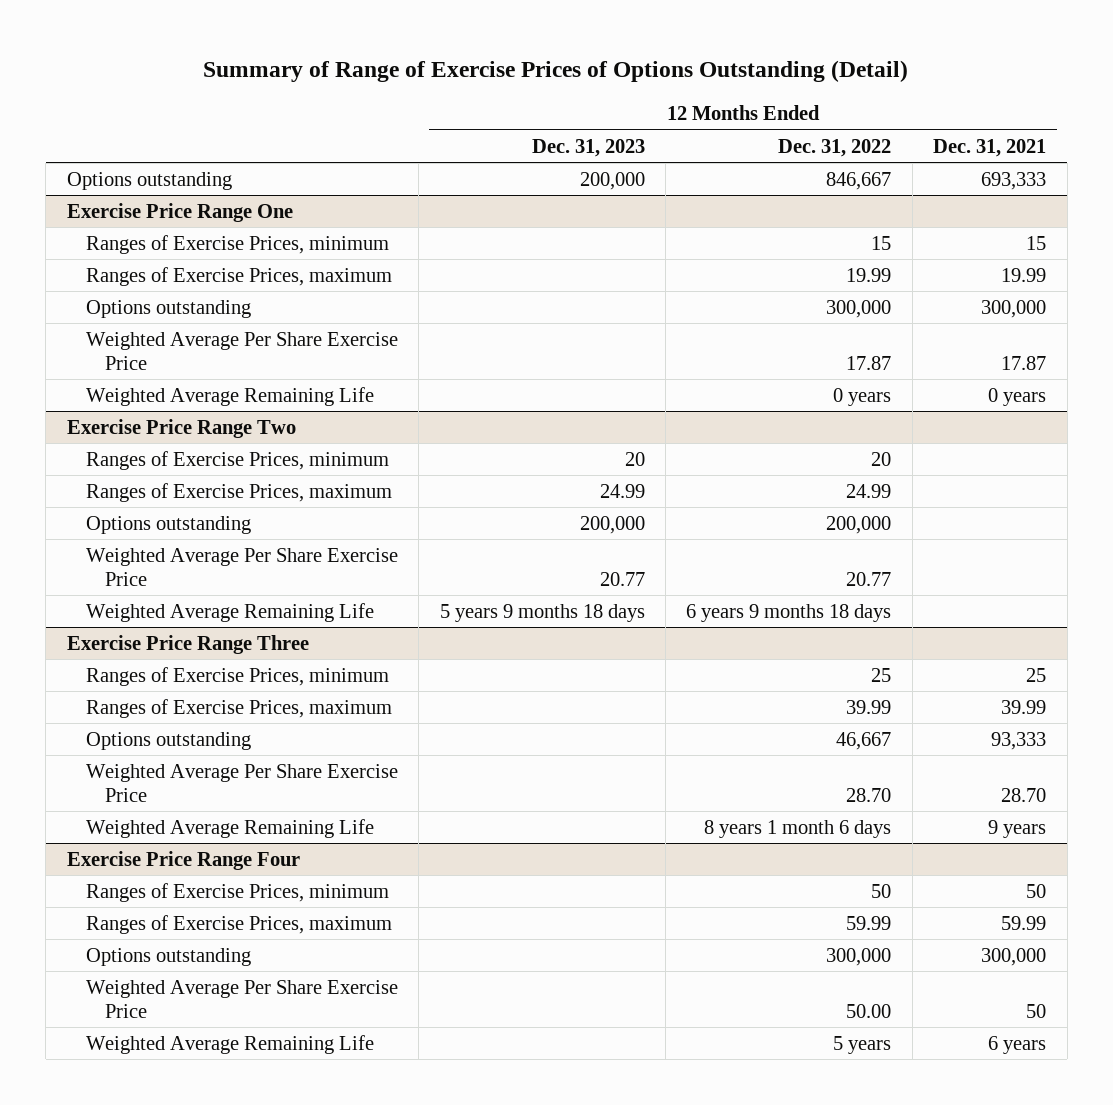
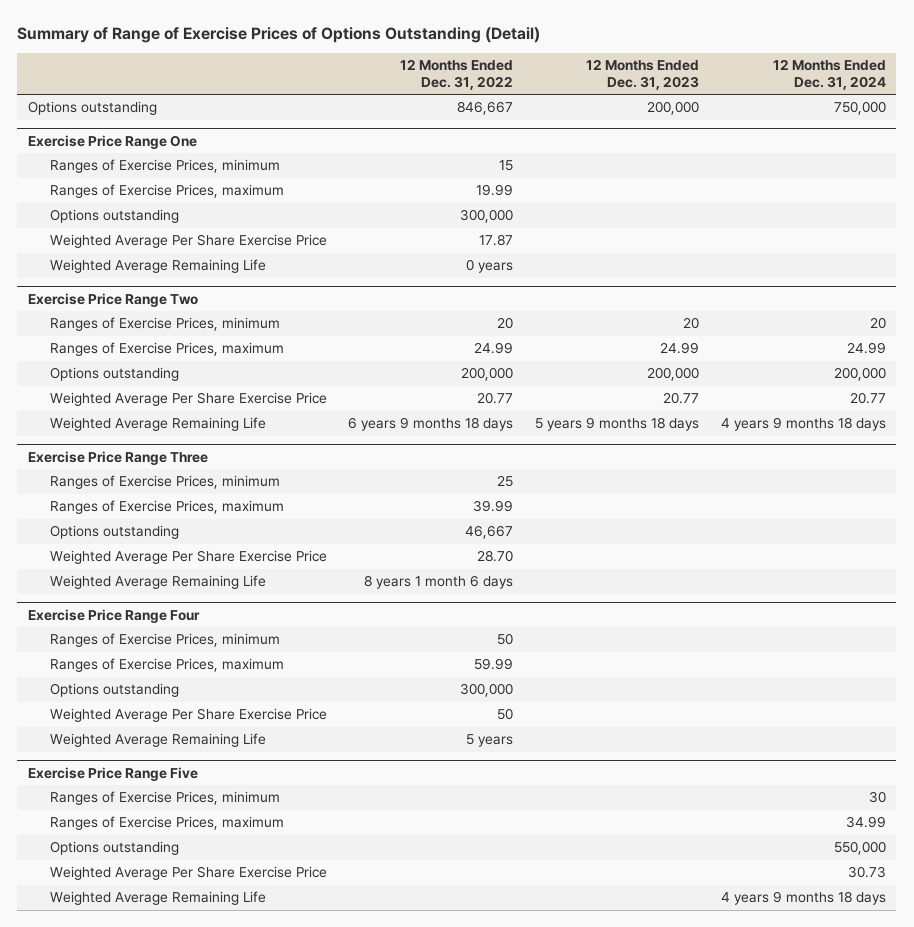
[933,138,1047,157] Dec. 31, 2021 -> none
none -> [772,58,886,90] 12 Months Ended Dec. 31, 2024
[846,1003,892,1018] 50.00 -> [497,708,514,721] 50
none -> [28,766,199,781] Exercise Price Range Five
none -> [49,791,280,806] Ranges of Exercise Prices, minimum
none -> [49,816,284,831] Ranges of Exercise Prices, maximum
none -> [49,841,179,856] Options outstanding
none -> [49,866,327,881] Weighted Average Per Share Exercise Price
none -> [49,891,266,906] Weighted Average Remaining Life

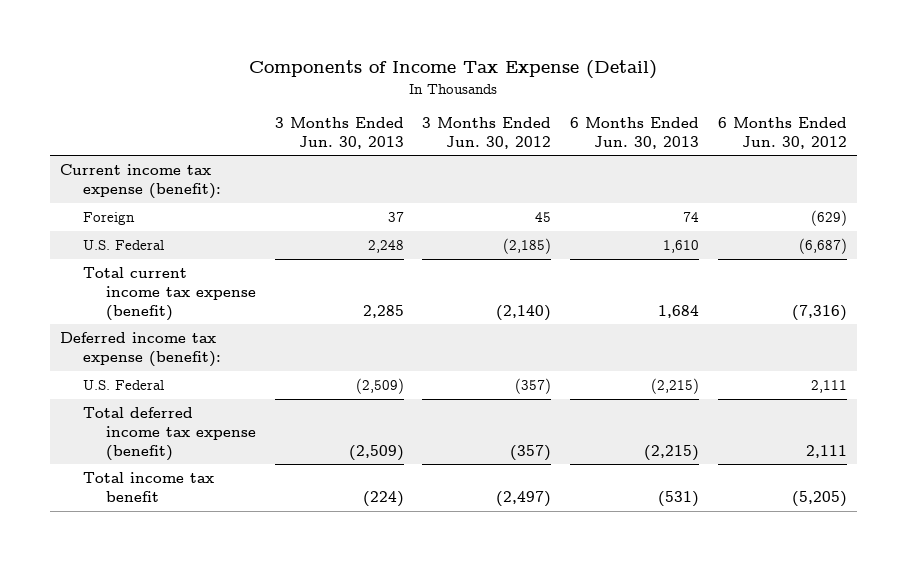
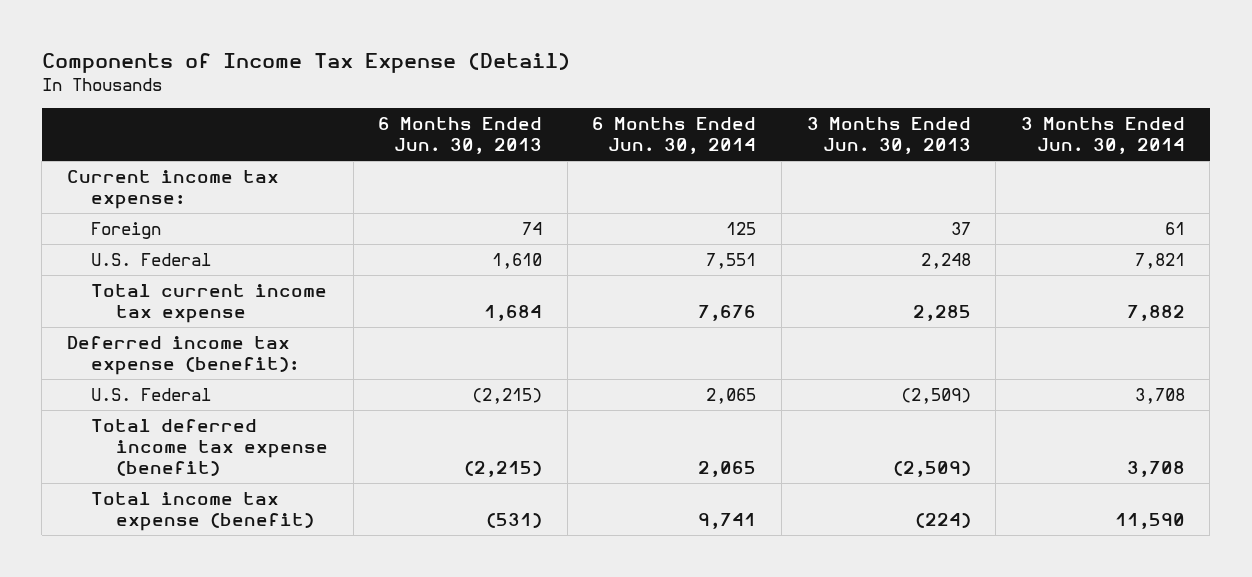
[422,116,552,149] 3 Months Ended Jun. 30, 2012 -> none
[718,116,848,149] 6 Months Ended Jun. 30, 2012 -> none
none -> [592,117,757,155] 6 Months Ended Jun. 30, 2014
none -> [1020,117,1185,155] 3 Months Ended Jun. 30, 2014
[59,164,221,199] Current income tax expense (benefit): -> [66,170,279,210] Current income tax expense:
[82,267,256,321] Total current income tax expense (benefit) -> [91,284,328,324] Total current income tax expense
[82,472,214,502] Total income tax benefit -> [91,492,315,532] Total income tax expense (benefit)

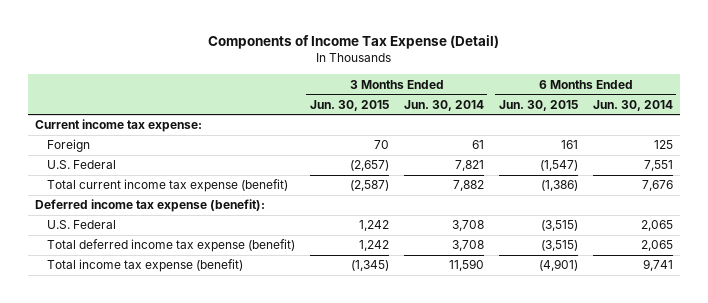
[378,117,543,155] 6 Months Ended Jun. 30, 2013 -> none
[806,117,971,155] 3 Months Ended Jun. 30, 2013 -> none
none -> [309,99,389,111] Jun. 30, 2015
none -> [498,99,578,111] Jun. 30, 2015
[91,284,328,324] Total current income tax expense -> [46,179,288,193] Total current income tax expense (benefit)

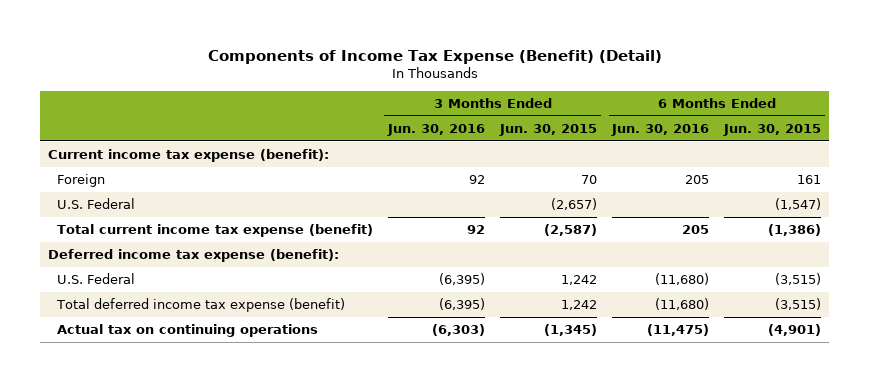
[208,35,500,50] Components of Income Tax Expense (Detail) -> [207,49,662,64] Components of Income Tax Expense (Benefit) (Detail)
[403,99,484,111] Jun. 30, 2014 -> none
[592,99,673,111] Jun. 30, 2014 -> none
none -> [387,124,486,137] Jun. 30, 2016
none -> [611,124,710,137] Jun. 30, 2016
[35,119,203,133] Current income tax expense: -> [47,149,329,163] Current income tax expense (benefit):
[46,259,243,273] Total income tax expense (benefit) -> [57,324,319,338] Actual tax on continuing operations

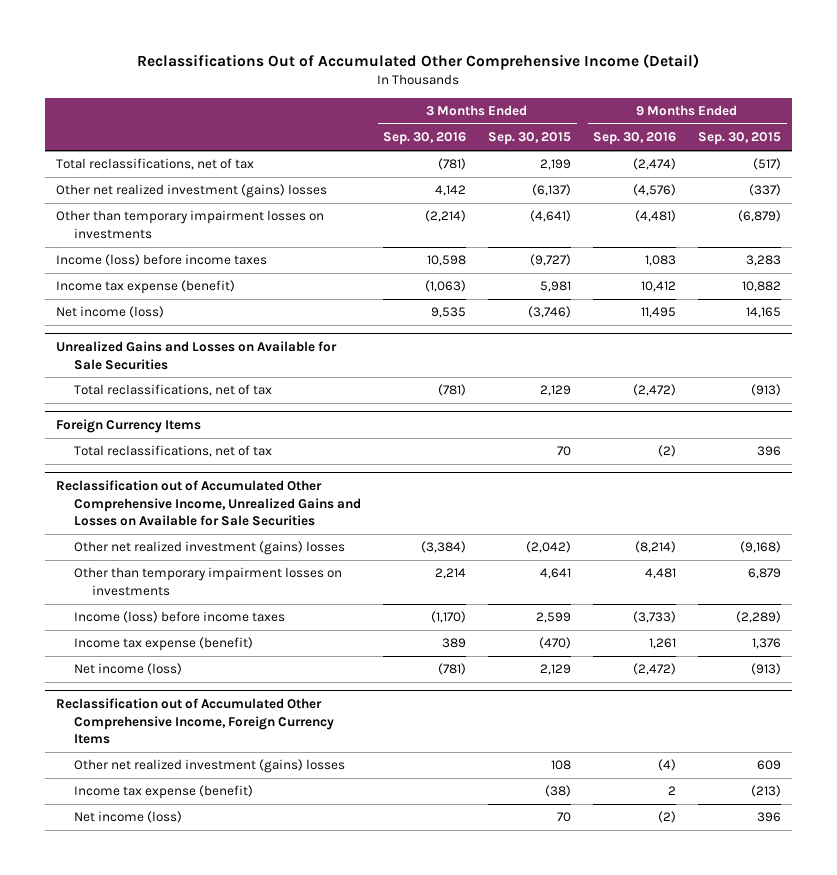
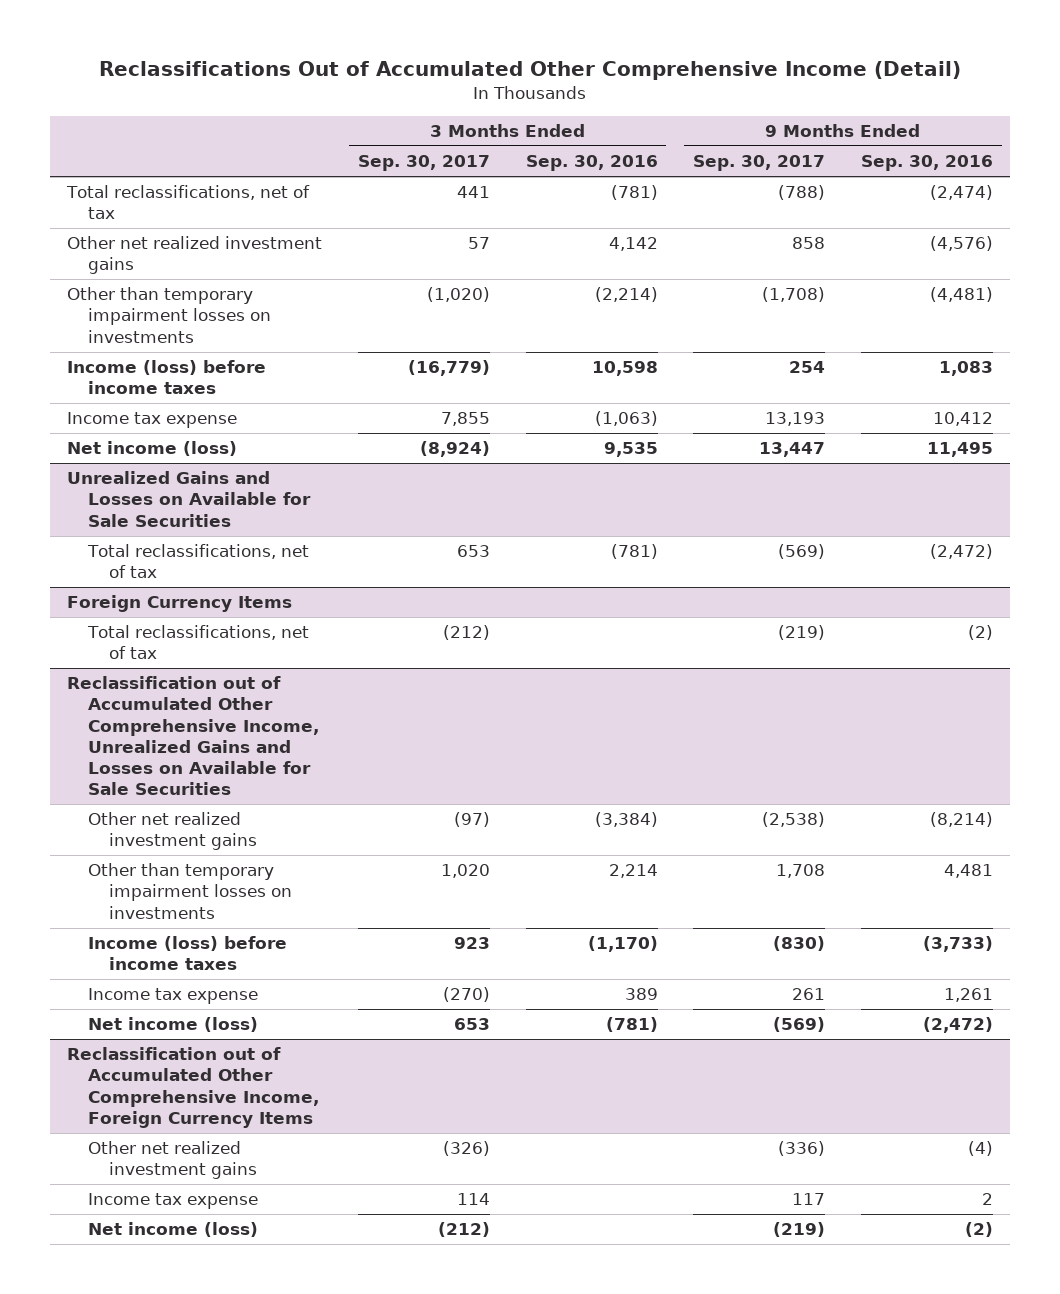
[488,132,572,146] Sep. 30, 2015 -> none
[698,132,782,146] Sep. 30, 2015 -> none
none -> [358,155,491,172] Sep. 30, 2017
none -> [693,155,826,172] Sep. 30, 2017
[55,184,327,199] Other net realized investment (gains) losses -> [67,236,323,275] Other net realized investment gains
[55,280,235,295] Income tax expense (benefit) -> [67,412,238,429] Income tax expense
[74,541,346,556] Other net realized investment (gains) losses -> [88,812,257,851] Other net realized investment gains
[74,637,254,652] Income tax expense (benefit) -> [88,988,259,1005] Income tax expense
[74,759,346,774] Other net realized investment (gains) losses -> [88,1141,257,1180] Other net realized investment gains
[74,785,254,800] Income tax expense (benefit) -> [88,1193,259,1210] Income tax expense

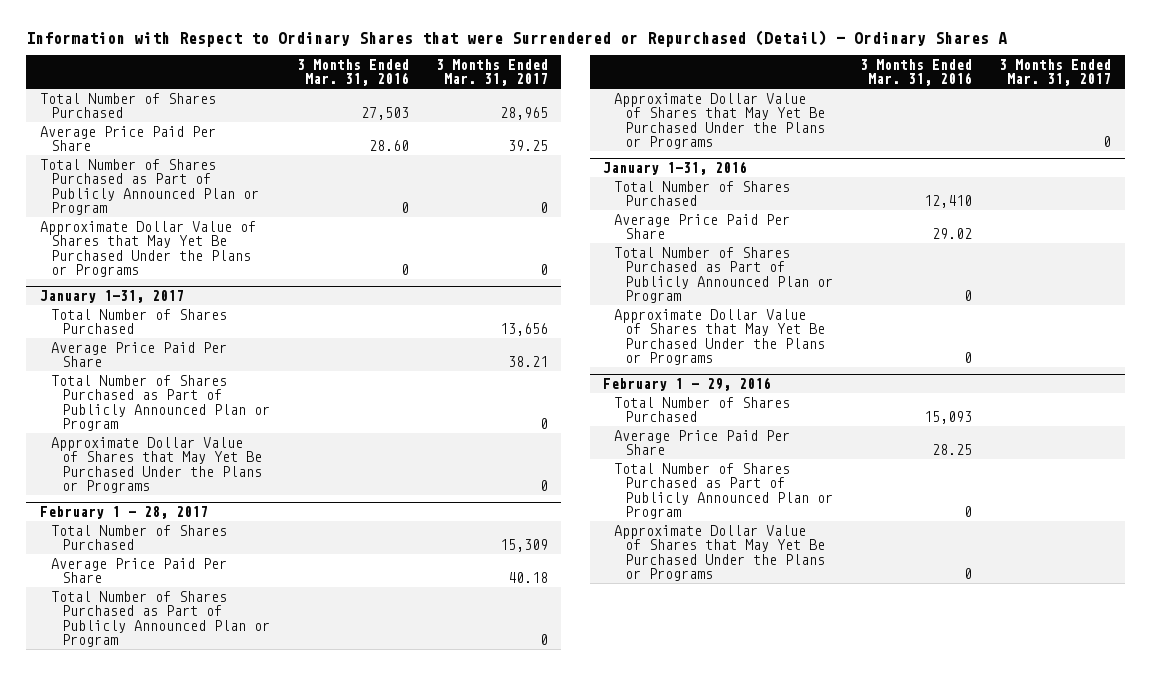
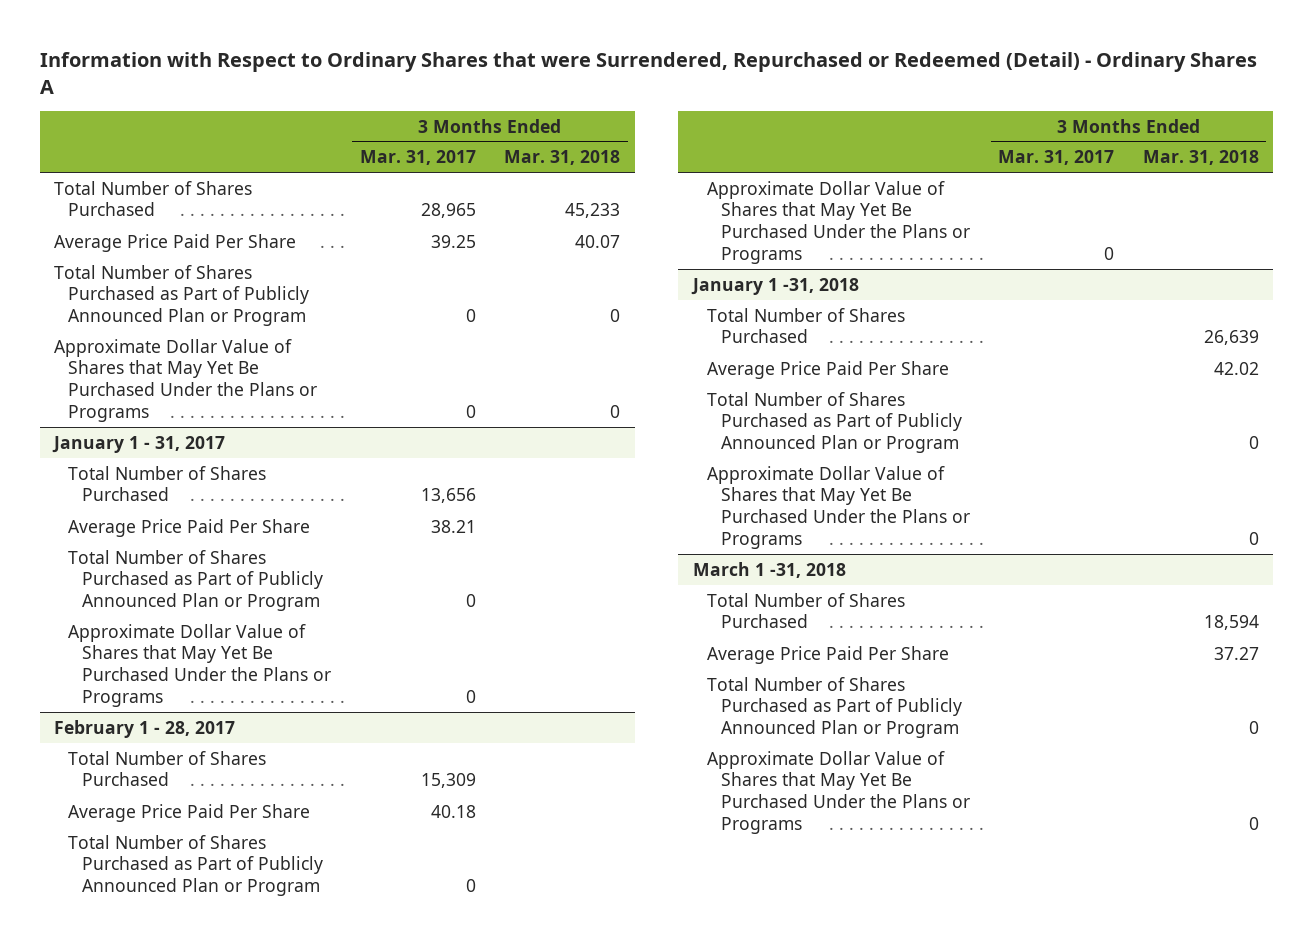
[26,29,1008,47] Information with Respect to Ordinary Shares that were Surrendered or Repurchased (Detail) - Ordinary Shares A -> [39,51,1257,94] Information with Respect to Ordinary Shares that were Surrendered, Repurchased or Redeemed (Detail) - Ordinary Shares A
[296,58,409,87] 3 Months Ended Mar. 31, 2016 -> none
none -> [504,150,621,166] Mar. 31, 2018
[39,289,184,303] January 1-31, 2017 -> [52,435,226,453] January 1 - 31, 2017
[603,160,748,175] January 1-31, 2016 -> [690,277,859,295] January 1 -31, 2018
[603,376,772,391] February 1 - 29, 2016 -> [692,561,846,578] March 1 -31, 2018

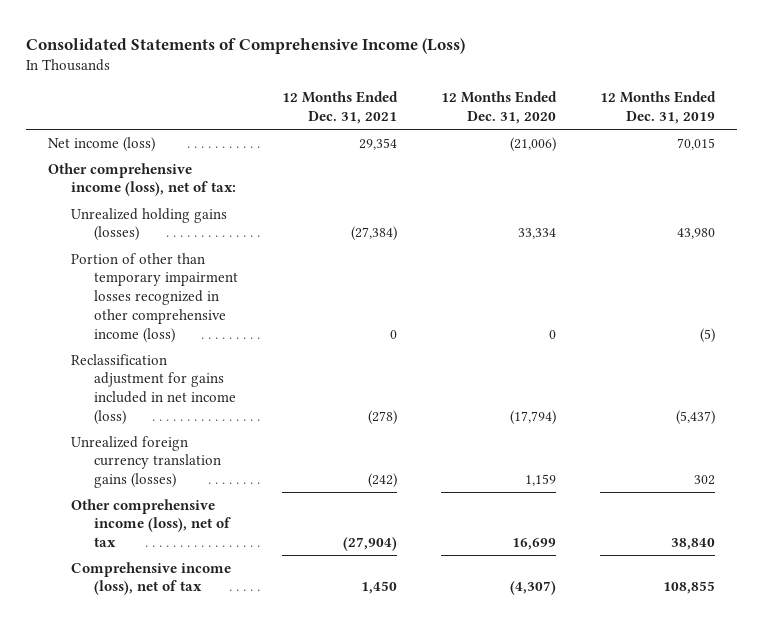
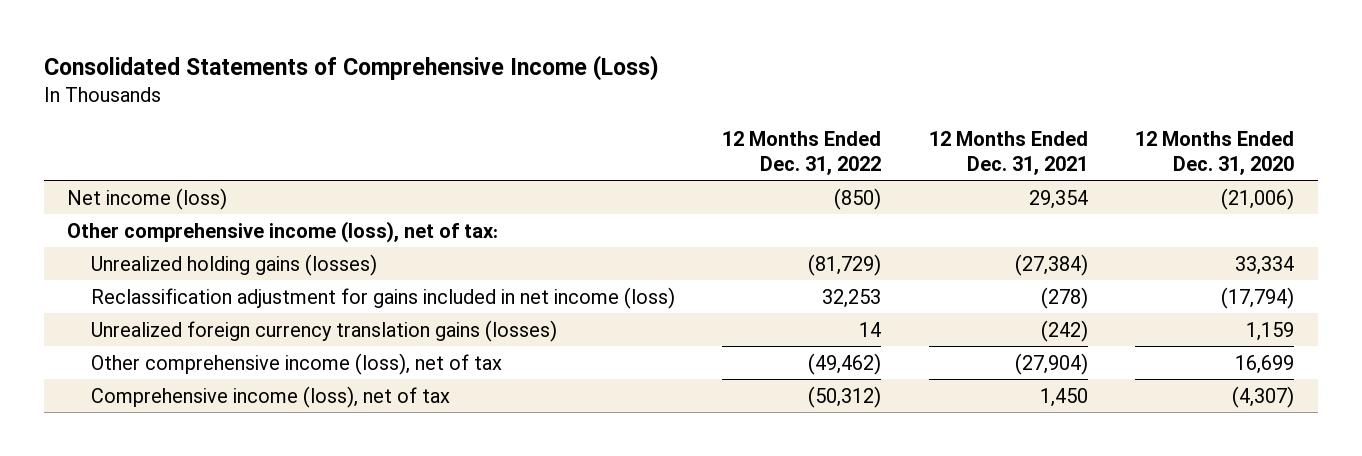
[599,91,716,125] 12 Months Ended Dec. 31, 2019 -> none
none -> [722,131,882,176] 12 Months Ended Dec. 31, 2022
[71,252,239,343] Portion of other than temporary impairment losses recognized in other comprehensive income (loss) -> none

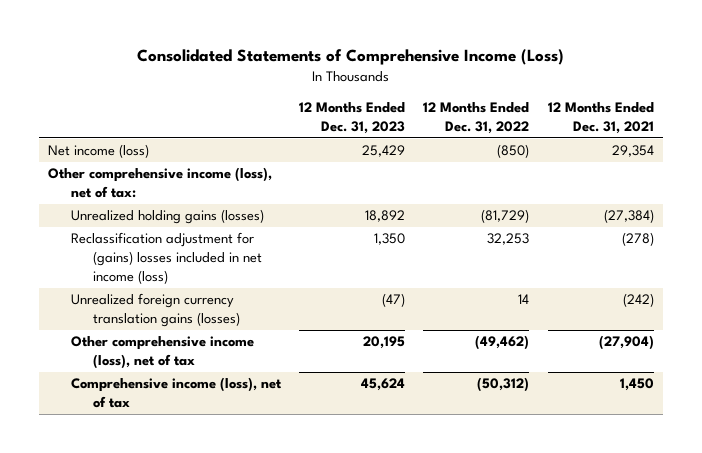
[1135,131,1295,176] 12 Months Ended Dec. 31, 2020 -> none
none -> [298,102,405,135] 12 Months Ended Dec. 31, 2023
[91,286,676,309] Reclassification adjustment for gains included in net income (loss) -> [70,232,263,284] Reclassification adjustment for (gains) losses included in net income (loss)

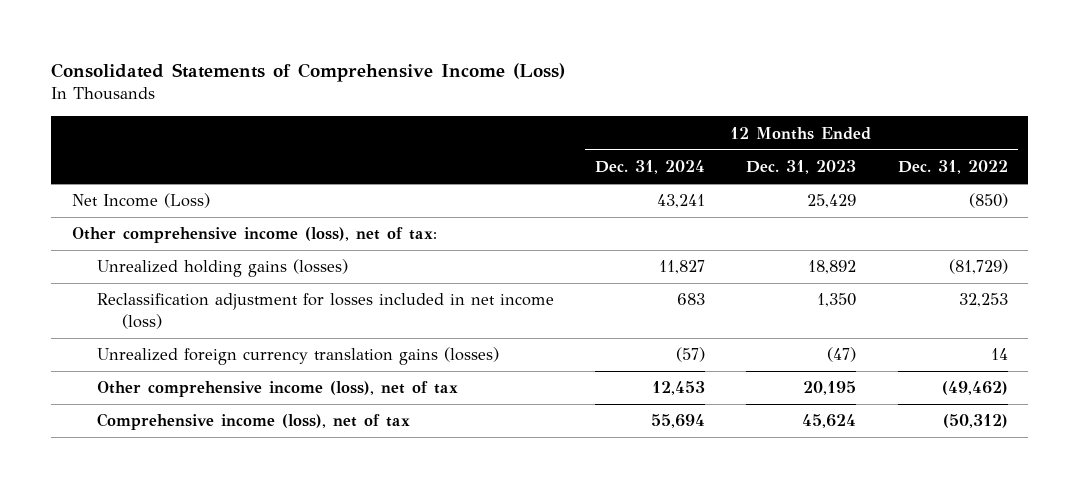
[547,102,654,135] 12 Months Ended Dec. 31, 2021 -> none
none -> [595,160,706,175] Dec. 31, 2024
[47,144,149,159] Net income (loss) -> [71,193,210,209] Net Income (Loss)
[70,232,263,284] Reclassification adjustment for (gains) losses included in net income (loss) -> [96,293,554,329] Reclassification adjustment for losses included in net income (loss)

